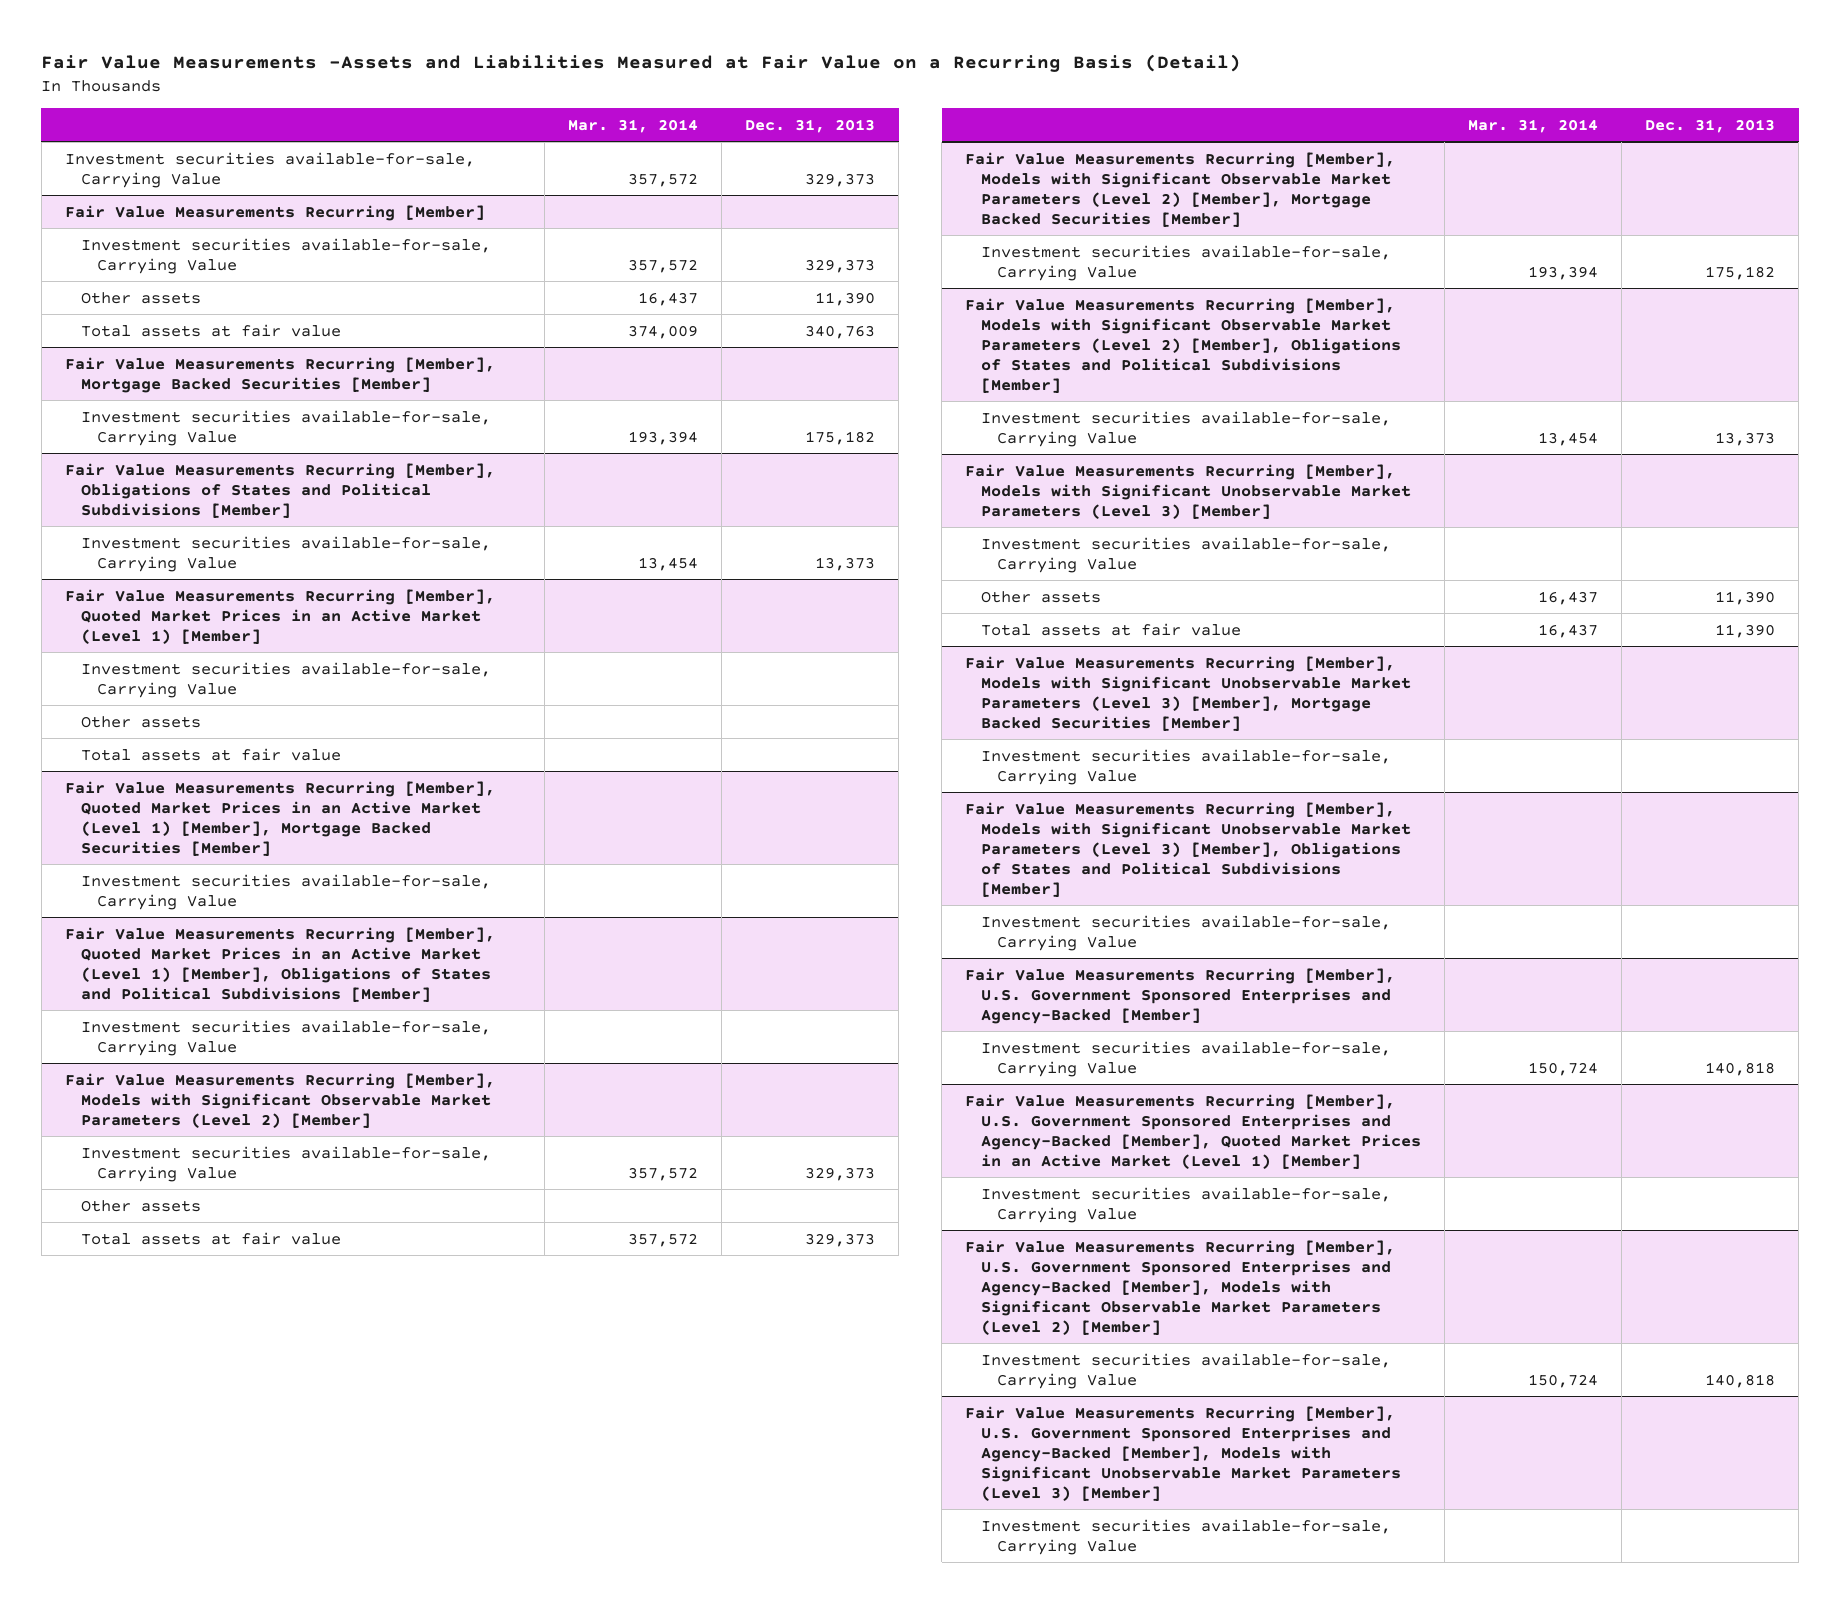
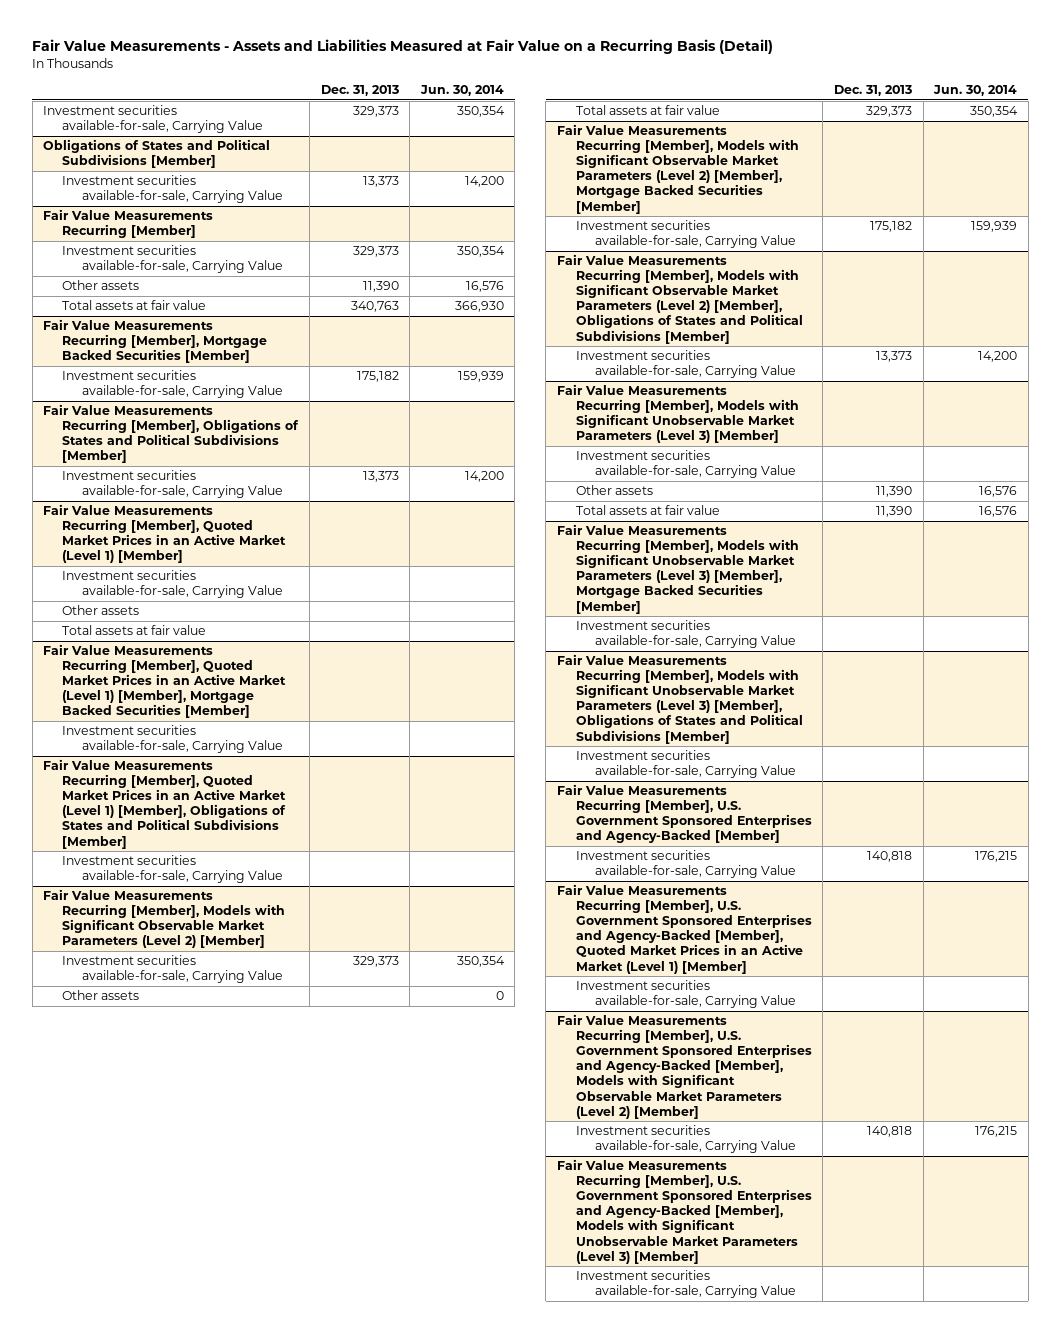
[41,53,1242,72] Fair Value Measurements -Assets and Liabilities Measured at Fair Value on a Recurring Basis (Detail) -> [32,39,774,55] Fair Value Measurements - Assets and Liabilities Measured at Fair Value on a Recurring Basis (Detail)
[568,118,699,133] Mar. 31, 2014 -> none
none -> [419,85,504,97] Jun. 30, 2014
none -> [43,139,271,169] Obligations of States and Political Subdivisions [Member]
none -> [62,175,283,204] Investment securities available-for-sale, Carrying Value

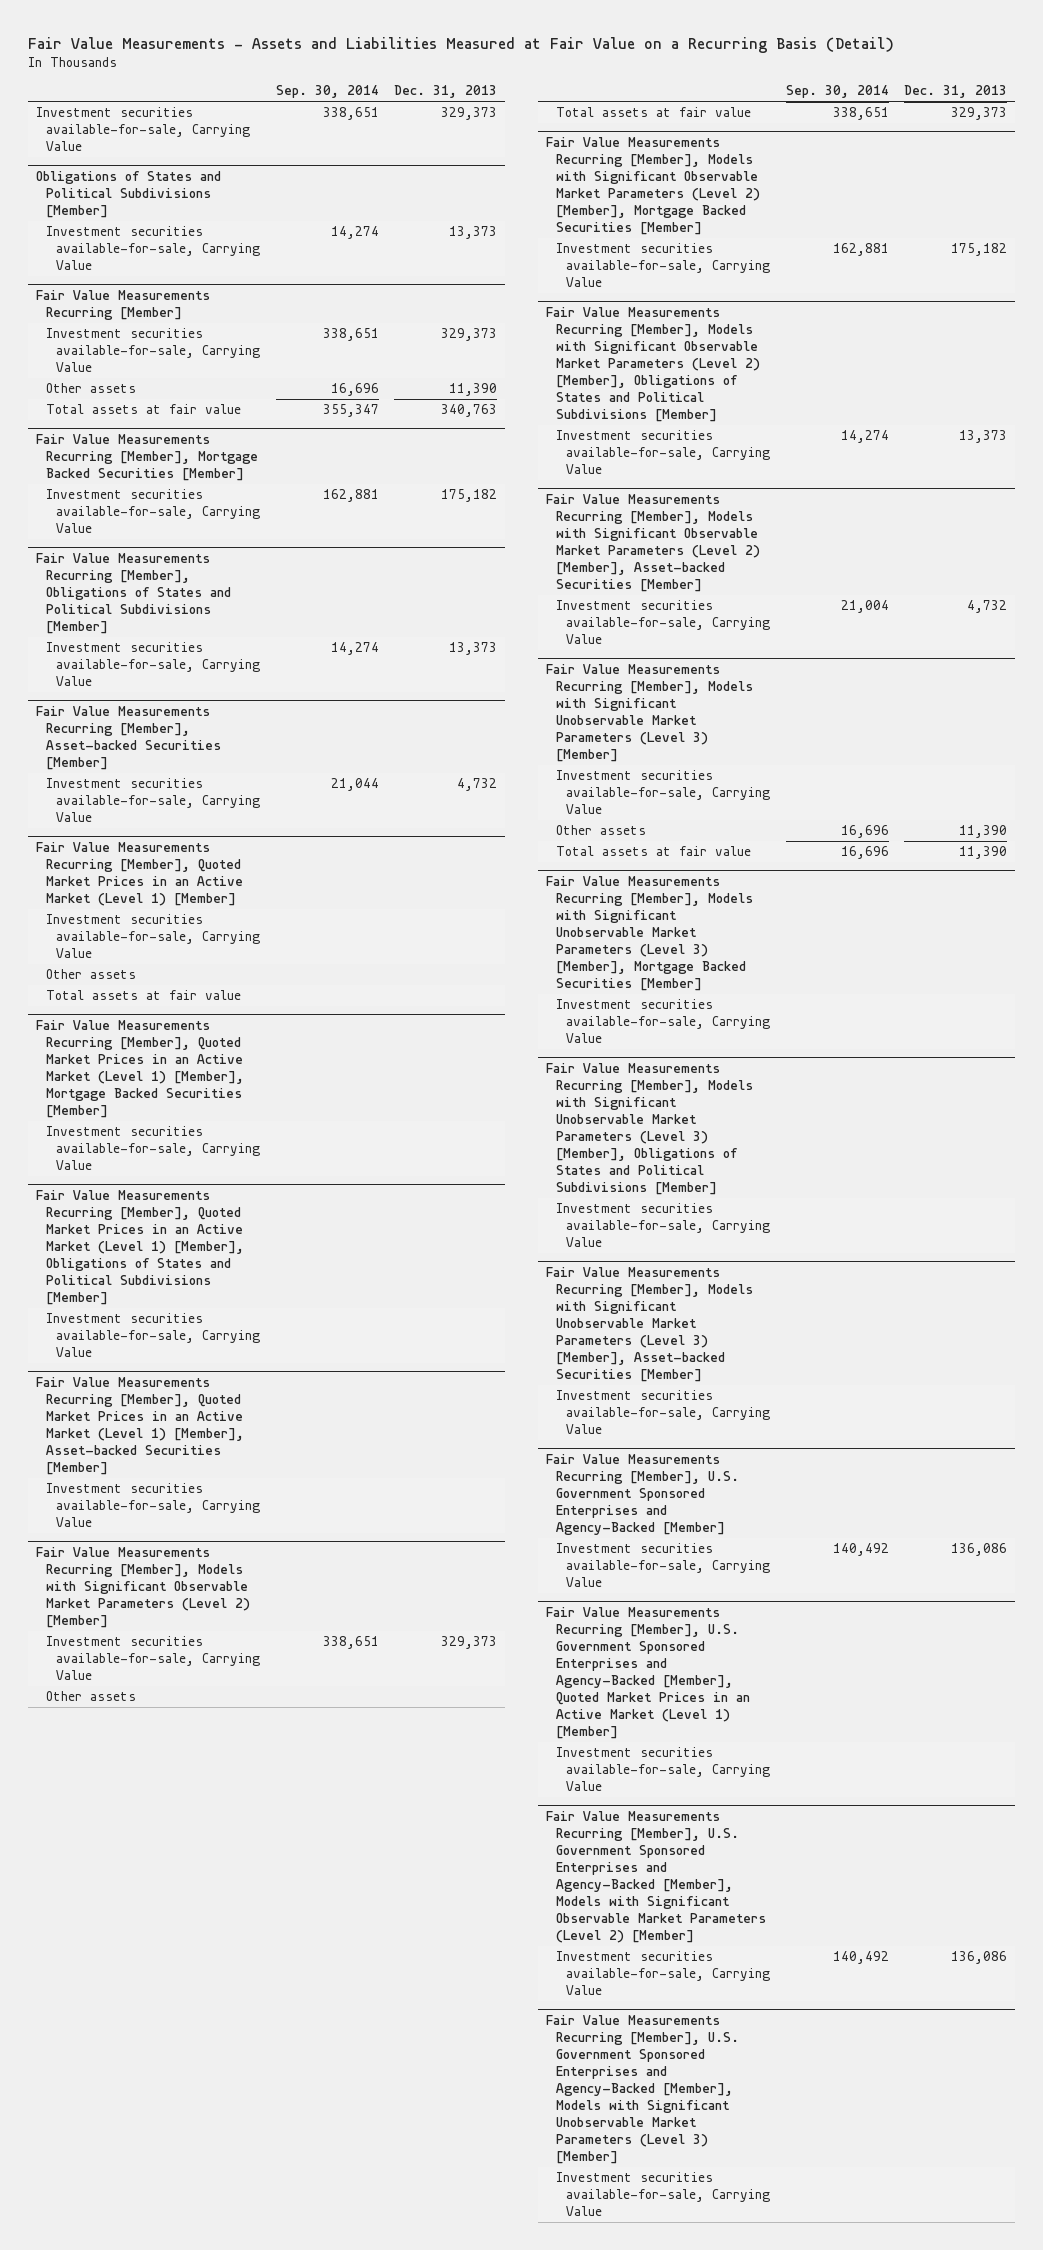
[419,85,504,97] Jun. 30, 2014 -> none
none -> [275,85,379,99] Sep. 30, 2014
none -> [36,705,222,770] Fair Value Measurements Recurring [Member], Asset-backed Securities [Member]
none -> [46,778,261,823] Investment securities available-for-sale, Carrying Value
none -> [36,1376,245,1476] Fair Value Measurements Recurring [Member], Quoted Market Prices in an Active Market (Level 1) [Member], Asset-backed Securities [Member]
none -> [46,1483,261,1528] Investment securities available-for-sale, Carrying Value
none -> [546,493,761,593] Fair Value Measurements Recurring [Member], Models with Significant Observable Market Parameters (Level 2) [Member], Asset-backed Securities [Member]
none -> [556,600,770,645] Investment securities available-for-sale, Carrying Value
none -> [546,1266,754,1383] Fair Value Measurements Recurring [Member], Models with Significant Unobservable Market Parameters (Level 3) [Member], Asset-backed Securities [Member]
none -> [556,1390,770,1435] Investment securities available-for-sale, Carrying Value
[866,851,912,863] 140,818 -> [951,1543,1008,1557] 136,086
[866,1126,912,1138] 140,818 -> [951,1951,1008,1965] 136,086

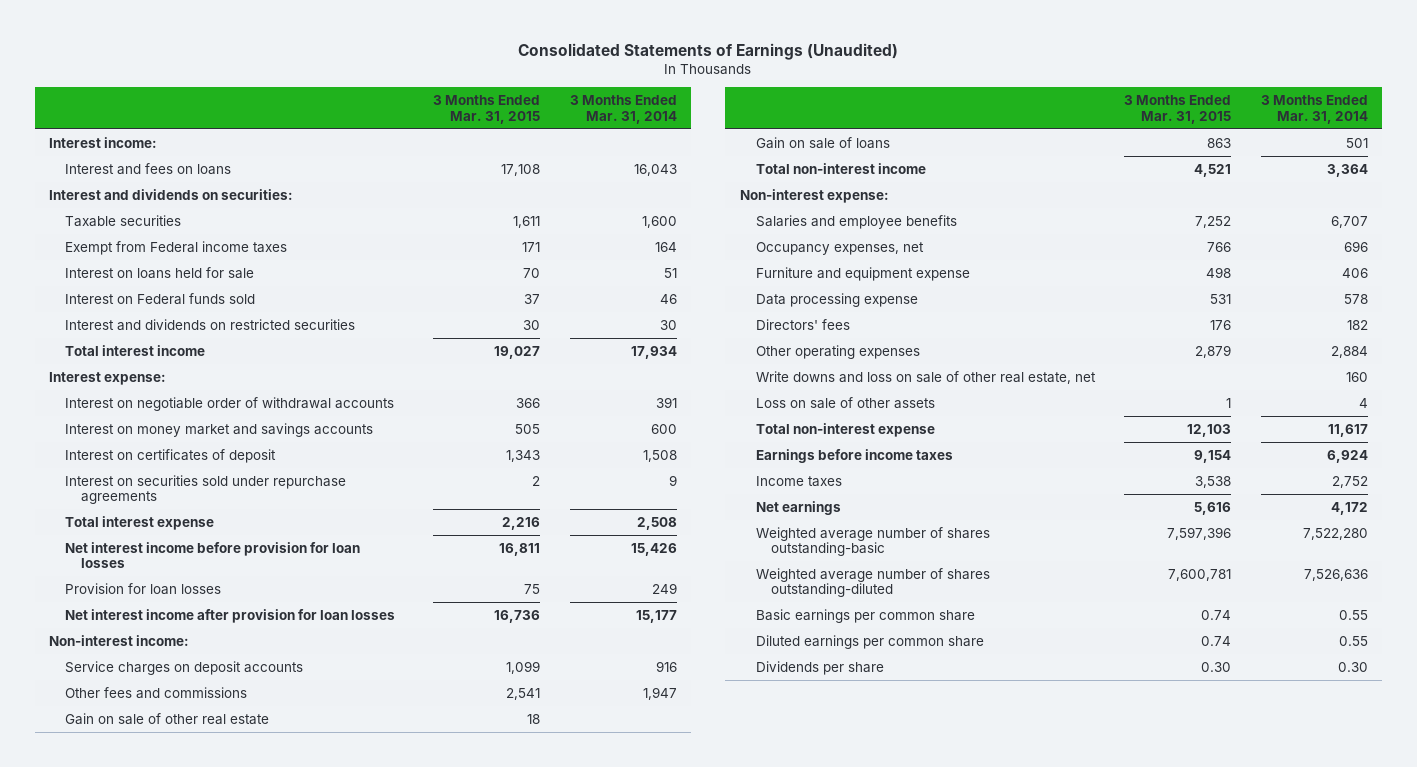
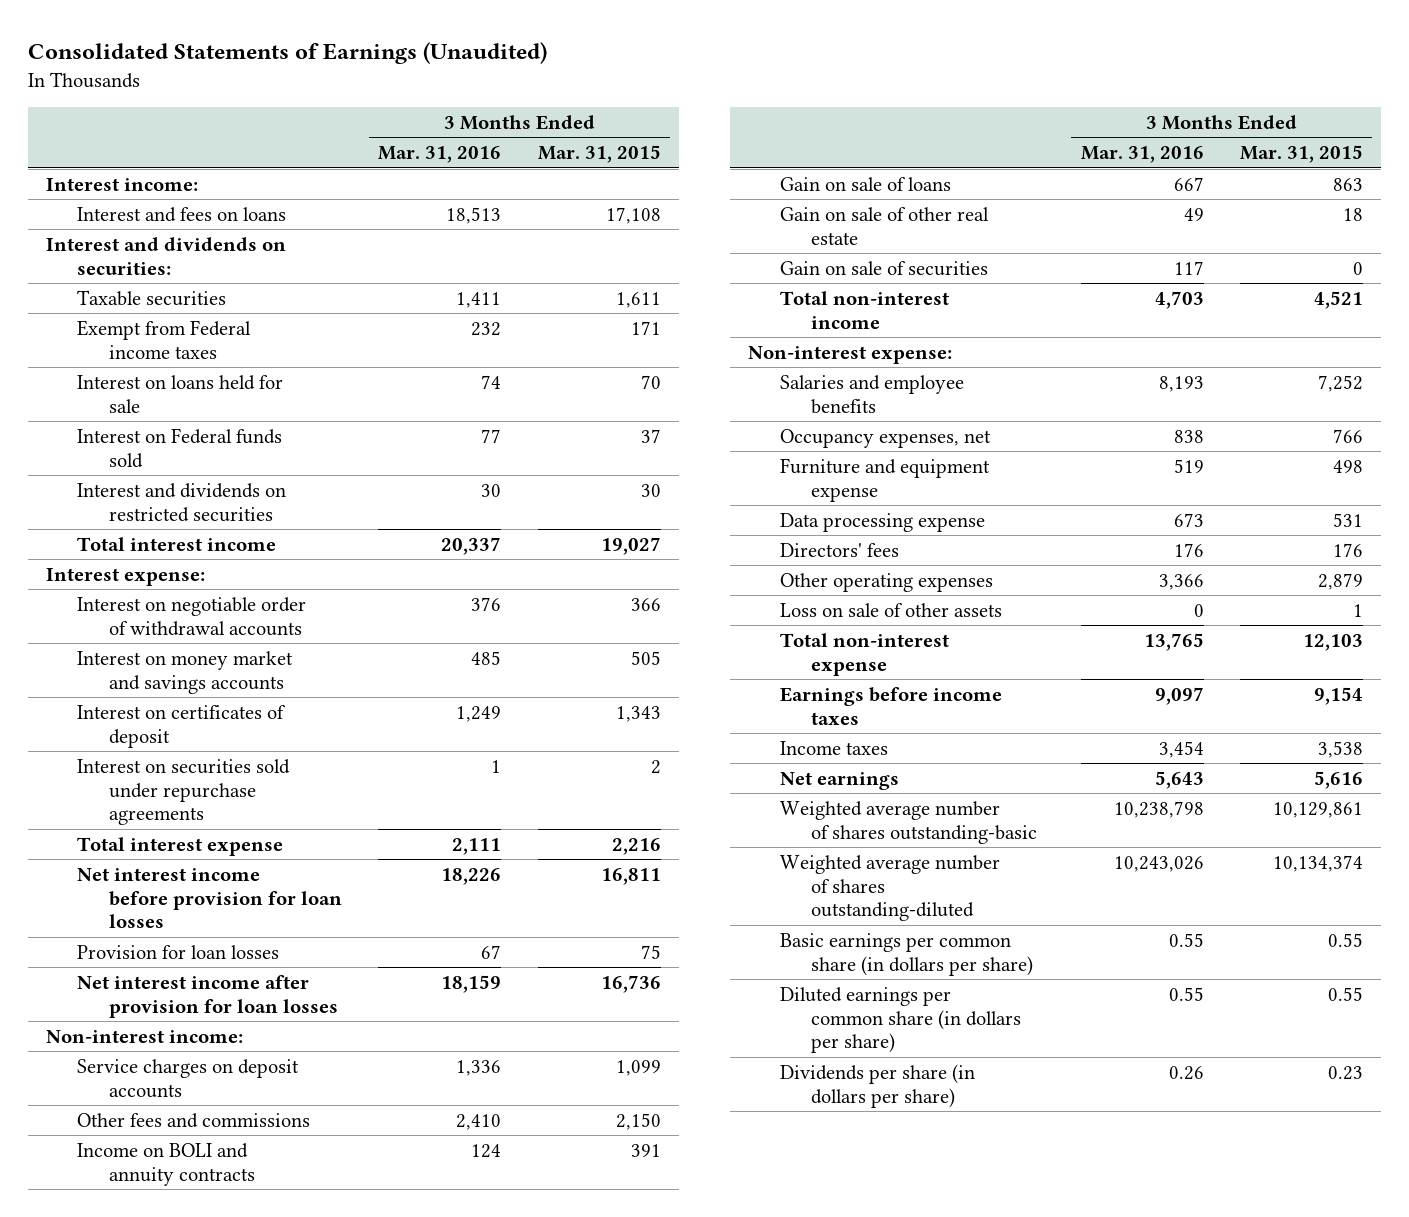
[569,95,677,124] 3 Months Ended Mar. 31, 2014 -> none
none -> [378,146,502,164] Mar. 31, 2016
[506,687,541,700] 2,541 -> [615,1112,661,1130] 2,150
none -> [77,1142,255,1186] Income on BOLI and annuity contracts
[64,712,269,725] Gain on sale of other real estate -> [779,206,989,245] Gain on sale of other real estate
none -> [779,260,988,276] Gain on sale of securities
[755,370,1096,384] Write downs and loss on sale of other real estate, net -> none
[1167,526,1232,540] 7,597,396 -> [1273,801,1364,818] 10,129,861
[1168,568,1232,581] 7,600,781 -> [1273,854,1364,872] 10,134,374
[755,608,975,623] Basic earnings per common share -> [779,932,1034,976] Basic earnings per common share (in dollars per share)
[1201,609,1232,620] 0.74 -> [1328,932,1364,947] 0.55
[755,634,984,649] Diluted earnings per common share -> [779,986,1022,1054] Diluted earnings per common share (in dollars per share)
[1201,635,1232,646] 0.74 -> [1328,986,1364,1001] 0.55
[755,660,884,675] Dividends per share -> [779,1063,975,1108] Dividends per share (in dollars per share)
[1201,661,1232,672] 0.30 -> [1328,1065,1364,1080] 0.23

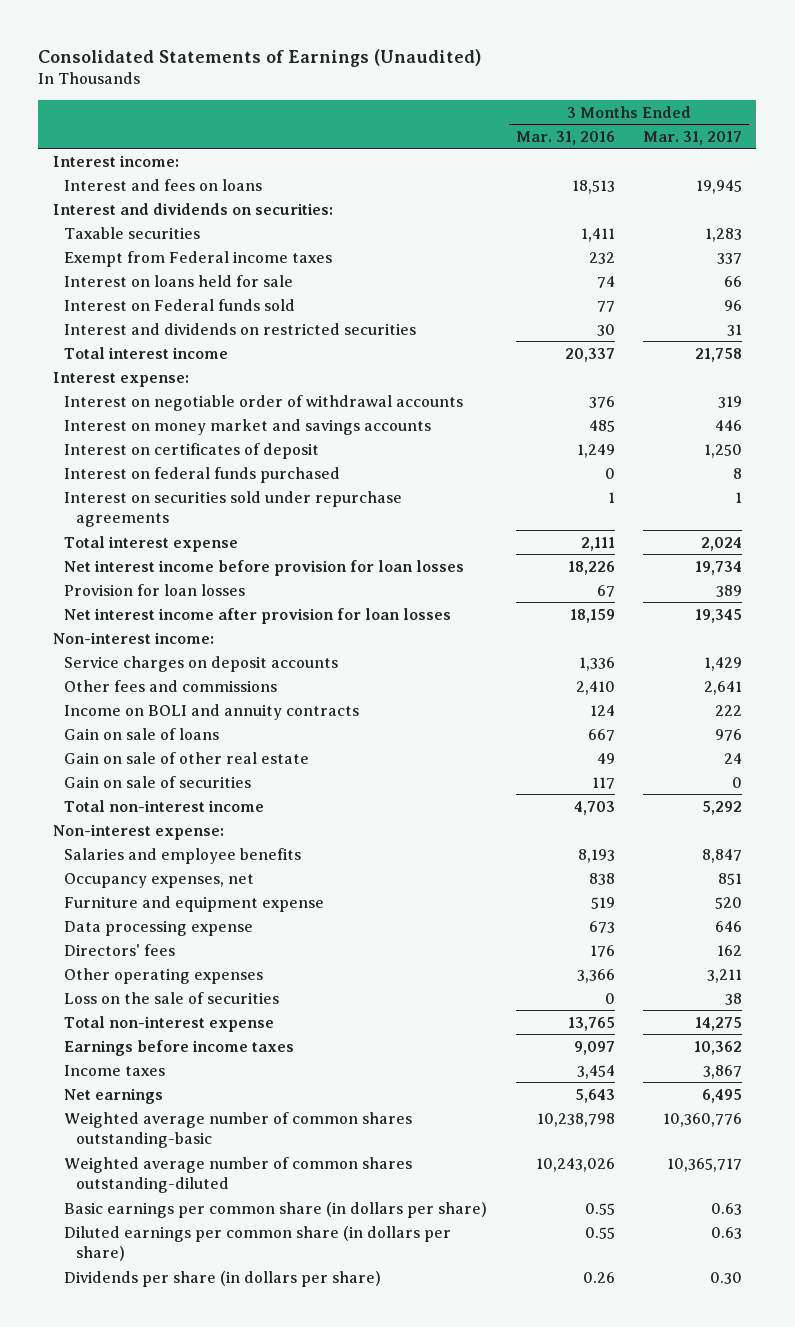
[537,145,661,164] Mar. 31, 2015 -> none
none -> [642,130,742,145] Mar. 31, 2017
none -> [64,466,341,483] Interest on federal funds purchased
[779,602,1002,617] Loss on sale of other assets -> [64,991,280,1004] Loss on the sale of securities
[779,800,1038,844] Weighted average number of shares outstanding-basic -> [64,1111,413,1148] Weighted average number of common shares outstanding-basic
[779,854,1000,922] Weighted average number of shares outstanding-diluted -> [64,1156,413,1193] Weighted average number of common shares outstanding-diluted

